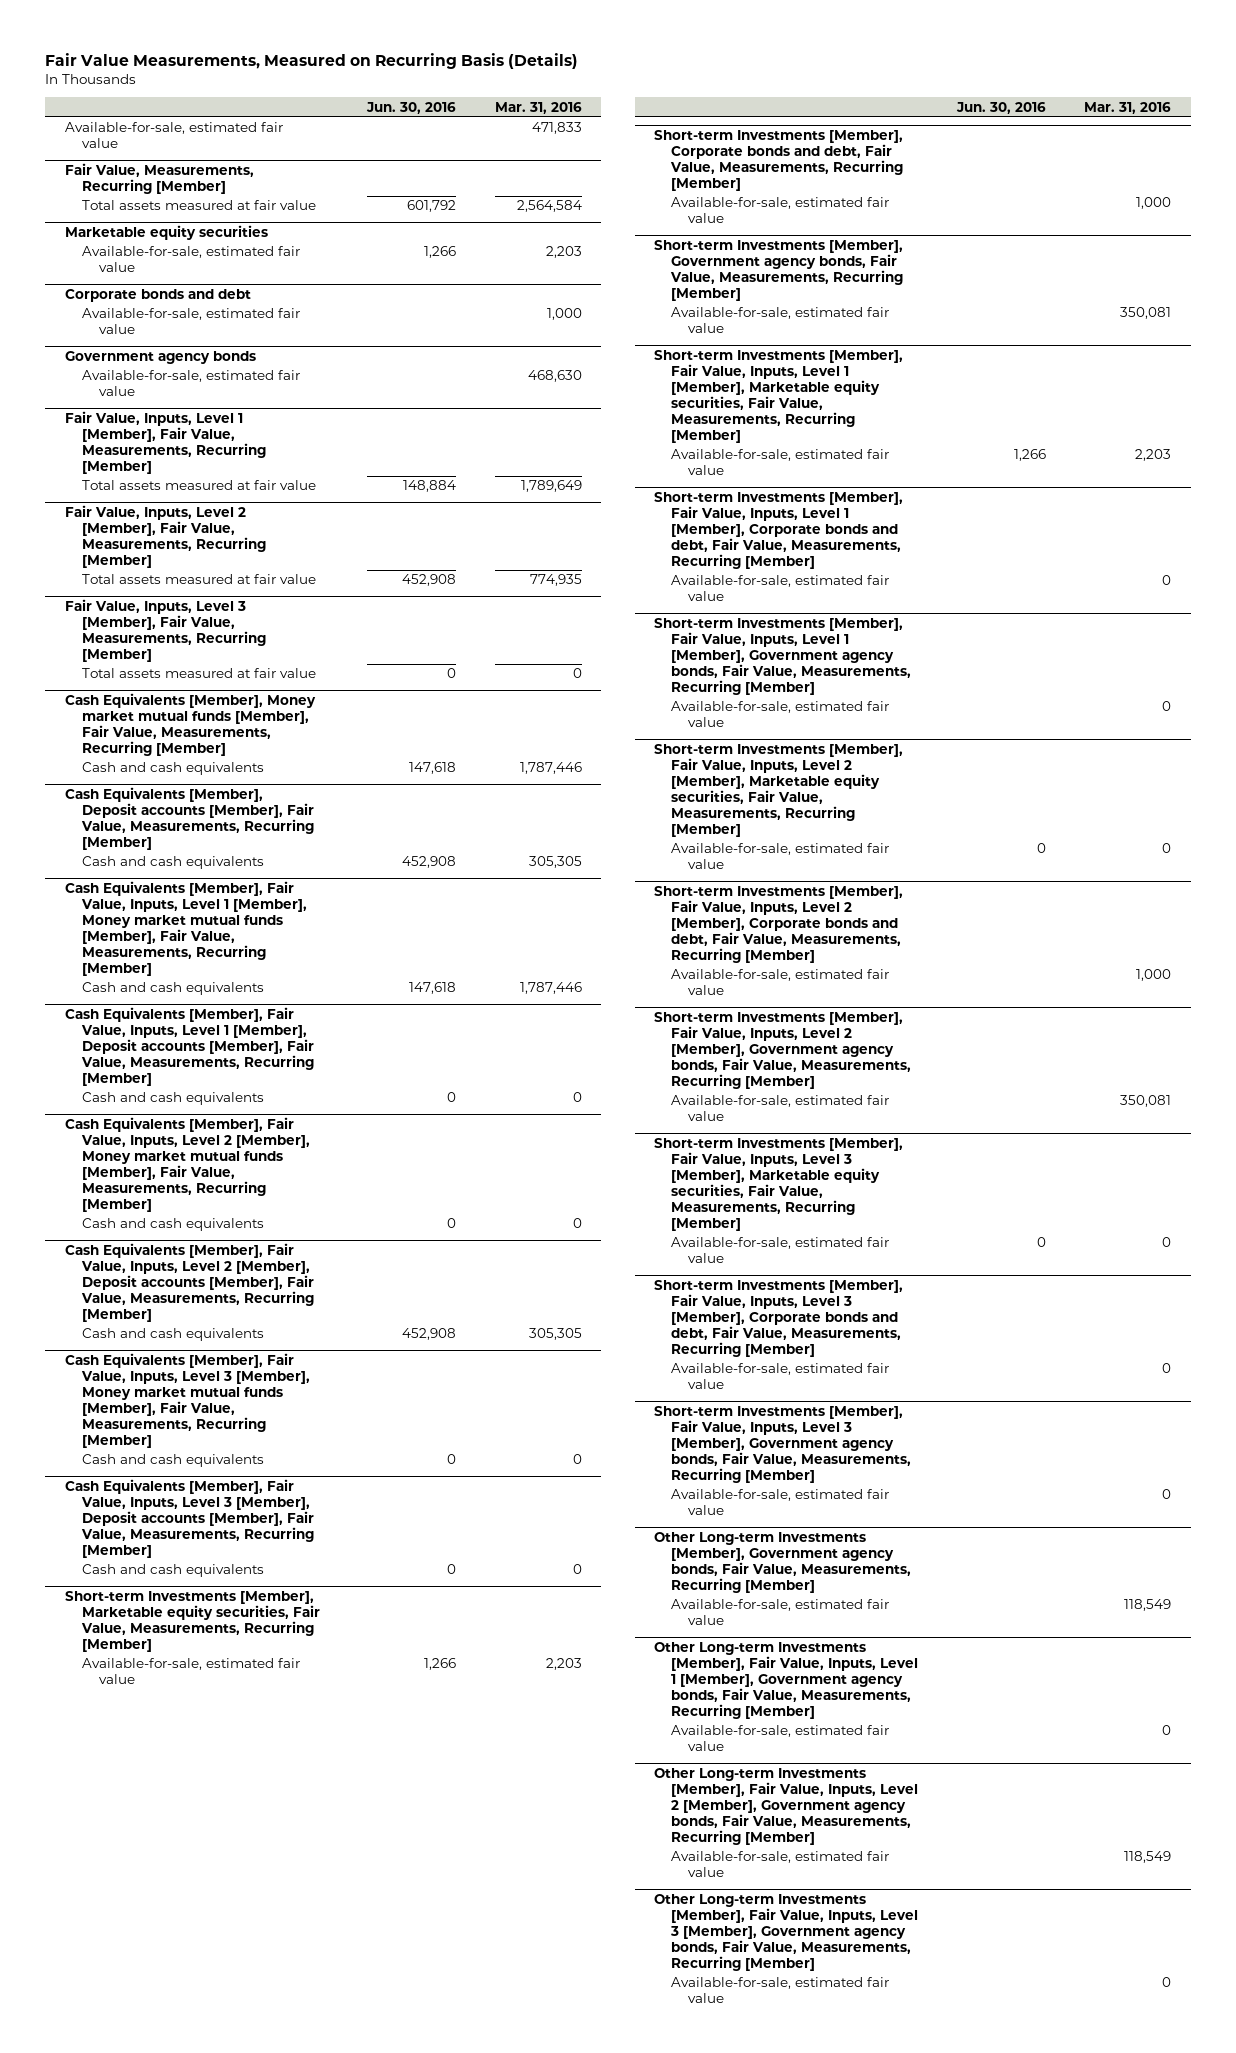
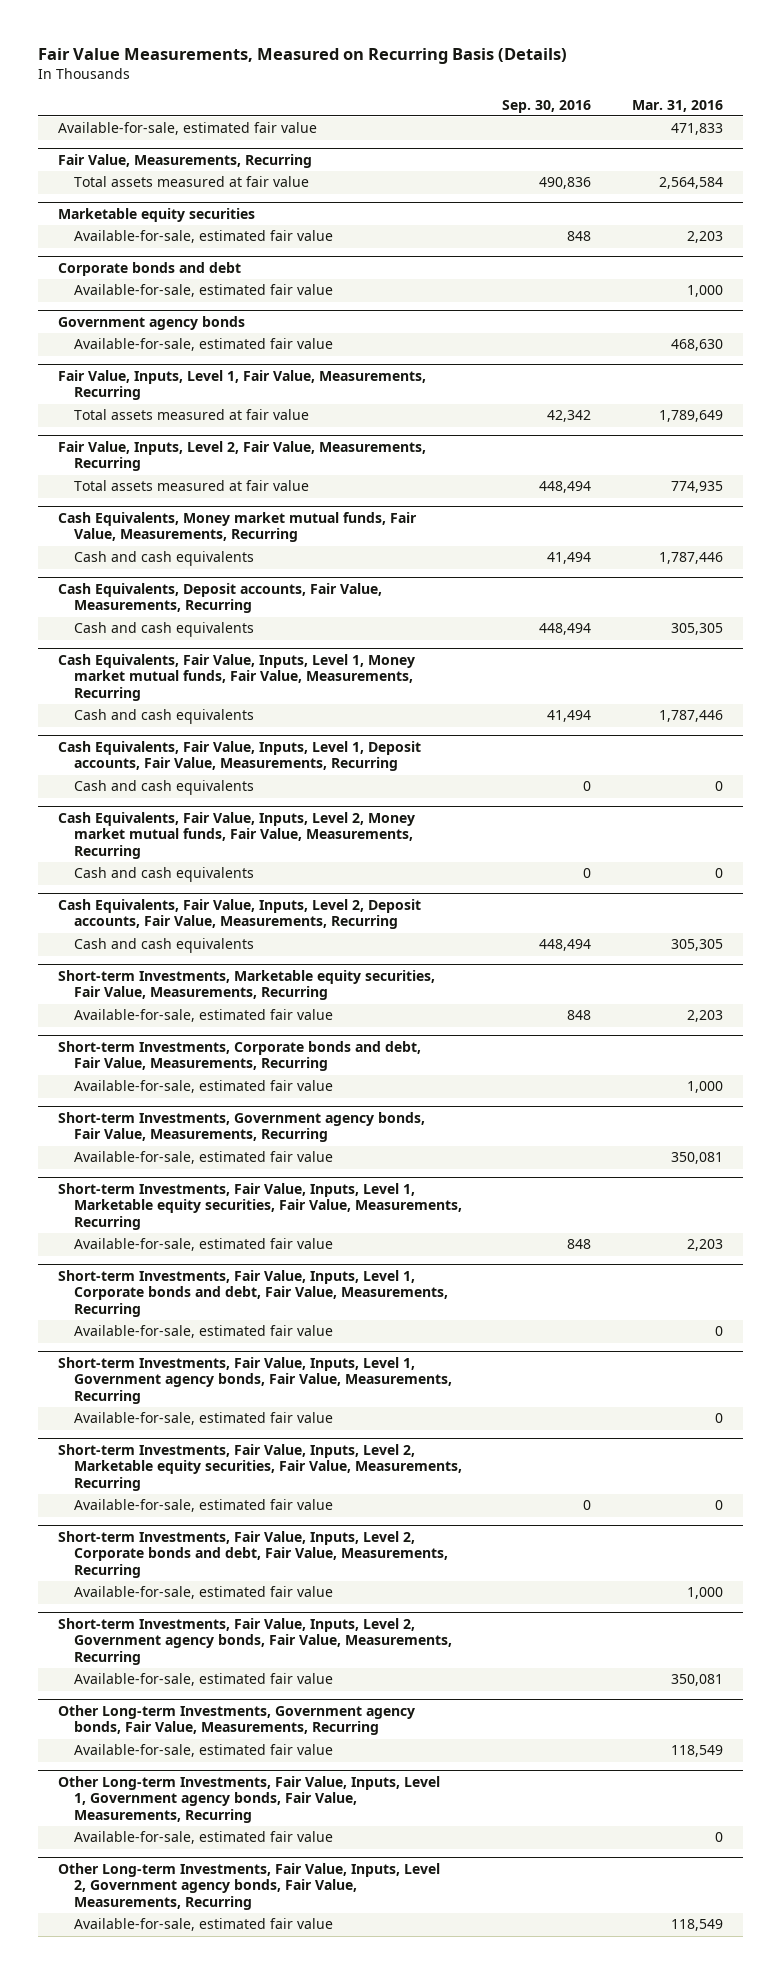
[366,101,457,114] Jun. 30, 2016 -> none
none -> [502,99,592,113] Sep. 30, 2016
[64,163,254,195] Fair Value, Measurements, Recurring [Member] -> [58,153,313,168] Fair Value, Measurements, Recurring
[64,411,266,475] Fair Value, Inputs, Level 1 [Member], Fair Value, Measurements, Recurring [Member] -> [58,369,427,401] Fair Value, Inputs, Level 1, Fair Value, Measurements, Recurring
[64,505,266,569] Fair Value, Inputs, Level 2 [Member], Fair Value, Measurements, Recurring [Member] -> [58,440,427,472] Fair Value, Inputs, Level 2, Fair Value, Measurements, Recurring
[64,599,266,663] Fair Value, Inputs, Level 3 [Member], Fair Value, Measurements, Recurring [Member] -> none
[81,668,316,679] Total assets measured at fair value -> none
[64,693,316,757] Cash Equivalents [Member], Money market mutual funds [Member], Fair Value, Measurements, Recurring [Member] -> [58,511,418,543] Cash Equivalents, Money market mutual funds, Fair Value, Measurements, Recurring
[64,787,314,851] Cash Equivalents [Member], Deposit accounts [Member], Fair Value, Measurements, Recurring [Member] -> [58,582,383,614] Cash Equivalents, Deposit accounts, Fair Value, Measurements, Recurring
[64,881,307,977] Cash Equivalents [Member], Fair Value, Inputs, Level 1 [Member], Money market mutual funds [Member], Fair Value, Measurements, Recurring [Member] -> [58,653,416,701] Cash Equivalents, Fair Value, Inputs, Level 1, Money market mutual funds, Fair Value, Measurements, Recurring
[64,1007,314,1087] Cash Equivalents [Member], Fair Value, Inputs, Level 1 [Member], Deposit accounts [Member], Fair Value, Measurements, Recurring [Member] -> [58,740,422,772] Cash Equivalents, Fair Value, Inputs, Level 1, Deposit accounts, Fair Value, Measurements, Recurring
[64,1117,310,1213] Cash Equivalents [Member], Fair Value, Inputs, Level 2 [Member], Money market mutual funds [Member], Fair Value, Measurements, Recurring [Member] -> [58,811,416,859] Cash Equivalents, Fair Value, Inputs, Level 2, Money market mutual funds, Fair Value, Measurements, Recurring
[64,1243,314,1323] Cash Equivalents [Member], Fair Value, Inputs, Level 2 [Member], Deposit accounts [Member], Fair Value, Measurements, Recurring [Member] -> [58,898,422,930] Cash Equivalents, Fair Value, Inputs, Level 2, Deposit accounts, Fair Value, Measurements, Recurring
[64,1353,310,1449] Cash Equivalents [Member], Fair Value, Inputs, Level 3 [Member], Money market mutual funds [Member], Fair Value, Measurements, Recurring [Member] -> none
[81,1454,264,1468] Cash and cash equivalents -> none
[64,1479,314,1559] Cash Equivalents [Member], Fair Value, Inputs, Level 3 [Member], Deposit accounts [Member], Fair Value, Measurements, Recurring [Member] -> none
[81,1564,264,1578] Cash and cash equivalents -> none
[64,1591,320,1653] Short-term Investments [Member], Marketable equity securities, Fair Value, Measurements, Recurring [Member] -> [58,969,436,1001] Short-term Investments, Marketable equity securities, Fair Value, Measurements, Recurring
[653,130,904,192] Short-term Investments [Member], Corporate bonds and debt, Fair Value, Measurements, Recurring [Member] -> [58,1040,422,1072] Short-term Investments, Corporate bonds and debt, Fair Value, Measurements, Recurring
[653,240,904,302] Short-term Investments [Member], Government agency bonds, Fair Value, Measurements, Recurring [Member] -> [58,1111,426,1143] Short-term Investments, Government agency bonds, Fair Value, Measurements, Recurring
[653,350,903,444] Short-term Investments [Member], Fair Value, Inputs, Level 1 [Member], Marketable equity securities, Fair Value, Measurements, Recurring [Member] -> [58,1182,463,1230] Short-term Investments, Fair Value, Inputs, Level 1, Marketable equity securities, Fair Value, Measurements, Recurring
[653,492,903,570] Short-term Investments [Member], Fair Value, Inputs, Level 1 [Member], Corporate bonds and debt, Fair Value, Measurements, Recurring [Member] -> [58,1269,449,1317] Short-term Investments, Fair Value, Inputs, Level 1, Corporate bonds and debt, Fair Value, Measurements, Recurring
[653,618,912,696] Short-term Investments [Member], Fair Value, Inputs, Level 1 [Member], Government agency bonds, Fair Value, Measurements, Recurring [Member] -> [58,1356,453,1404] Short-term Investments, Fair Value, Inputs, Level 1, Government agency bonds, Fair Value, Measurements, Recurring
[653,744,903,838] Short-term Investments [Member], Fair Value, Inputs, Level 2 [Member], Marketable equity securities, Fair Value, Measurements, Recurring [Member] -> [58,1443,463,1491] Short-term Investments, Fair Value, Inputs, Level 2, Marketable equity securities, Fair Value, Measurements, Recurring
[653,886,903,964] Short-term Investments [Member], Fair Value, Inputs, Level 2 [Member], Corporate bonds and debt, Fair Value, Measurements, Recurring [Member] -> [58,1530,449,1578] Short-term Investments, Fair Value, Inputs, Level 2, Corporate bonds and debt, Fair Value, Measurements, Recurring
[653,1012,912,1090] Short-term Investments [Member], Fair Value, Inputs, Level 2 [Member], Government agency bonds, Fair Value, Measurements, Recurring [Member] -> [58,1617,453,1665] Short-term Investments, Fair Value, Inputs, Level 2, Government agency bonds, Fair Value, Measurements, Recurring
[653,1138,903,1232] Short-term Investments [Member], Fair Value, Inputs, Level 3 [Member], Marketable equity securities, Fair Value, Measurements, Recurring [Member] -> none
[671,1237,890,1264] Available-for-sale, estimated fair value -> none
[653,1280,903,1358] Short-term Investments [Member], Fair Value, Inputs, Level 3 [Member], Corporate bonds and debt, Fair Value, Measurements, Recurring [Member] -> none
[671,1363,890,1390] Available-for-sale, estimated fair value -> none
[653,1406,912,1484] Short-term Investments [Member], Fair Value, Inputs, Level 3 [Member], Government agency bonds, Fair Value, Measurements, Recurring [Member] -> none
[671,1489,890,1516] Available-for-sale, estimated fair value -> none
[653,1532,912,1594] Other Long-term Investments [Member], Government agency bonds, Fair Value, Measurements, Recurring [Member] -> [58,1704,416,1736] Other Long-term Investments, Government agency bonds, Fair Value, Measurements, Recurring
[653,1642,919,1720] Other Long-term Investments [Member], Fair Value, Inputs, Level 1 [Member], Government agency bonds, Fair Value, Measurements, Recurring [Member] -> [58,1775,441,1823] Other Long-term Investments, Fair Value, Inputs, Level 1, Government agency bonds, Fair Value, Measurements, Recurring
[653,1768,919,1846] Other Long-term Investments [Member], Fair Value, Inputs, Level 2 [Member], Government agency bonds, Fair Value, Measurements, Recurring [Member] -> [58,1862,441,1910] Other Long-term Investments, Fair Value, Inputs, Level 2, Government agency bonds, Fair Value, Measurements, Recurring
[653,1894,919,1972] Other Long-term Investments [Member], Fair Value, Inputs, Level 3 [Member], Government agency bonds, Fair Value, Measurements, Recurring [Member] -> none
[671,1977,890,2004] Available-for-sale, estimated fair value -> none

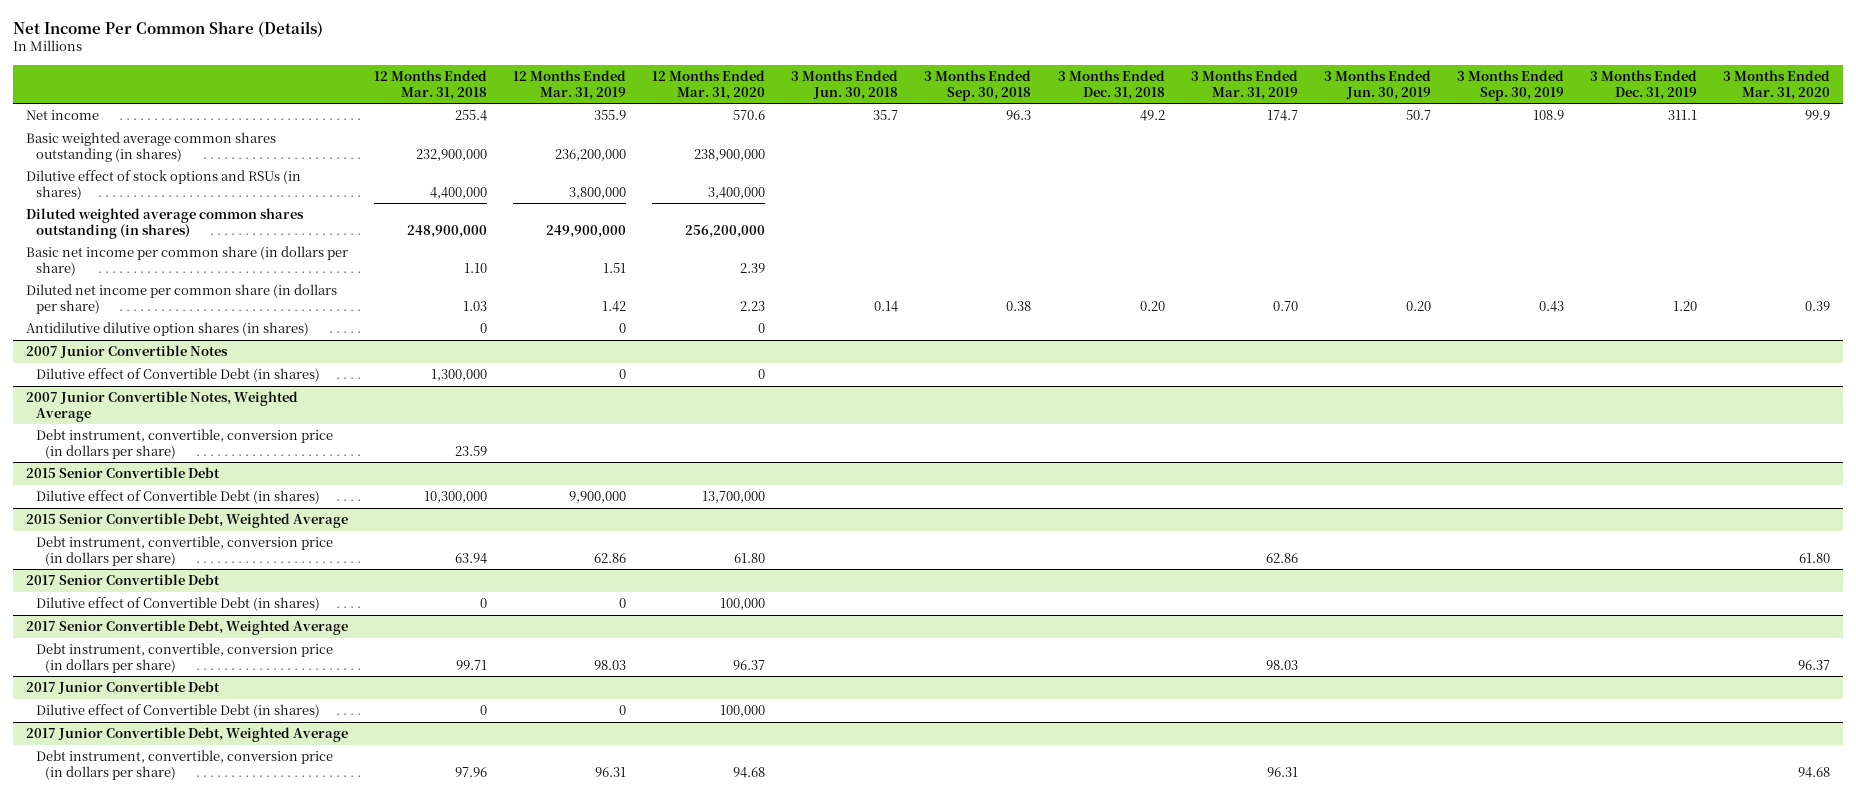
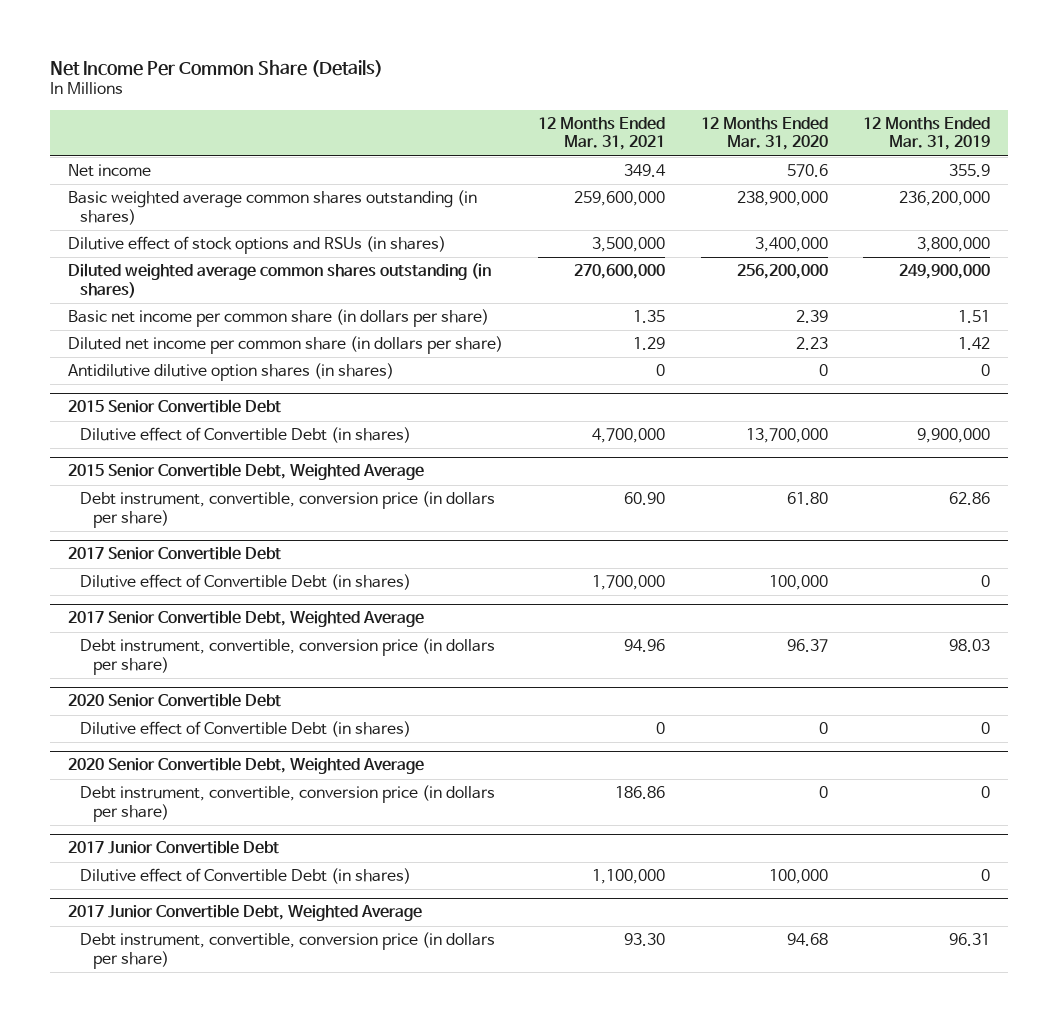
[374,69,488,100] 12 Months Ended Mar. 31, 2018 -> none
[791,69,899,100] 3 Months Ended Jun. 30, 2018 -> none
[924,69,1032,101] 3 Months Ended Sep. 30, 2018 -> none
[1057,69,1165,100] 3 Months Ended Dec. 31, 2018 -> none
[1190,69,1298,100] 3 Months Ended Mar. 31, 2019 -> none
[1323,69,1431,100] 3 Months Ended Jun. 30, 2019 -> none
[1456,69,1564,101] 3 Months Ended Sep. 30, 2019 -> none
[1589,69,1697,100] 3 Months Ended Dec. 31, 2019 -> none
[1722,69,1830,100] 3 Months Ended Mar. 31, 2020 -> none
none -> [538,116,666,151] 12 Months Ended Mar. 31, 2021
[26,345,229,359] 2007 Junior Convertible Notes -> none
[35,368,320,383] Dilutive effect of Convertible Debt (in shares) -> none
[26,391,299,422] 2007 Junior Convertible Notes, Weighted Average -> none
[35,429,333,459] Debt instrument, convertible, conversion price (in dollars per share) -> none
none -> [67,693,281,708] 2020 Senior Convertible Debt
none -> [80,721,412,738] Dilutive effect of Convertible Debt (in shares)
none -> [67,757,424,775] 2020 Senior Convertible Debt, Weighted Average
none -> [80,785,496,822] Debt instrument, convertible, conversion price (in dollars per share)

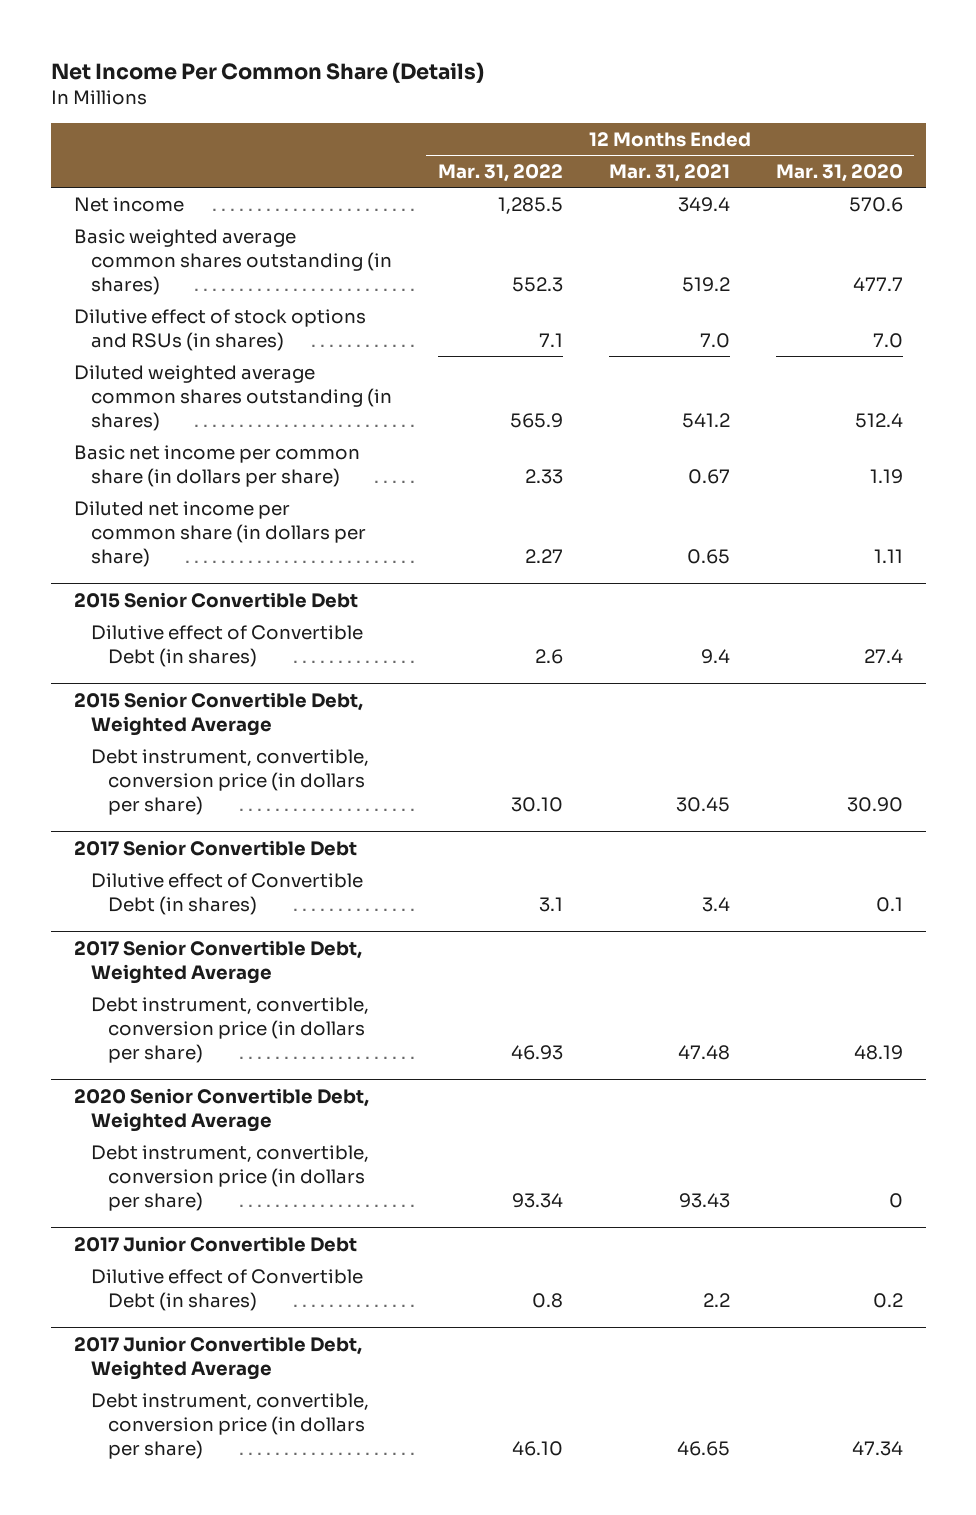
[863,116,991,151] 12 Months Ended Mar. 31, 2019 -> none
none -> [437,163,563,182] Mar. 31, 2022
[67,363,394,382] Antidilutive dilutive option shares (in shares) -> none
[574,191,666,207] 259,600,000 -> [681,276,730,292] 519.2
[736,191,828,207] 238,900,000 -> [852,276,903,291] 477.7
[592,237,666,253] 3,500,000 -> [699,332,730,348] 7.0
[754,237,828,253] 3,400,000 -> [872,332,903,348] 7.0
[574,264,666,280] 270,600,000 -> [681,412,730,428] 541.2
[736,264,828,280] 256,200,000 -> [854,412,903,428] 512.4
[633,310,666,324] 1.35 -> [687,468,730,484] 0.67
[795,310,828,324] 2.39 -> [869,468,903,484] 1.19
[633,337,666,351] 1.29 -> [686,548,730,564] 0.65
[795,337,828,351] 2.23 -> [873,548,903,563] 1.11
[592,428,666,444] 4,700,000 -> [700,648,730,664] 9.4
[745,428,828,444] 13,700,000 -> [863,648,903,663] 27.4
[624,492,666,506] 60.90 -> [675,796,730,812] 30.45
[786,492,828,506] 61.80 -> [846,796,903,812] 30.90
[592,575,666,591] 1,700,000 -> [701,896,730,912] 3.4
[768,575,828,591] 100,000 -> [875,896,903,912] 0.1
[67,693,281,708] 2020 Senior Convertible Debt -> none
[80,721,412,738] Dilutive effect of Convertible Debt (in shares) -> none
[624,639,666,653] 94.96 -> [677,1044,730,1060] 47.48
[786,639,828,653] 96.37 -> [853,1044,903,1060] 48.19
[615,786,666,800] 186.86 -> [678,1192,730,1208] 93.43
[592,869,666,885] 1,100,000 -> [702,1292,730,1307] 2.2
[768,869,828,885] 100,000 -> [872,1292,903,1308] 0.2
[624,933,666,947] 93.30 -> [676,1440,730,1456] 46.65
[786,933,828,947] 94.68 -> [851,1440,903,1456] 47.34

